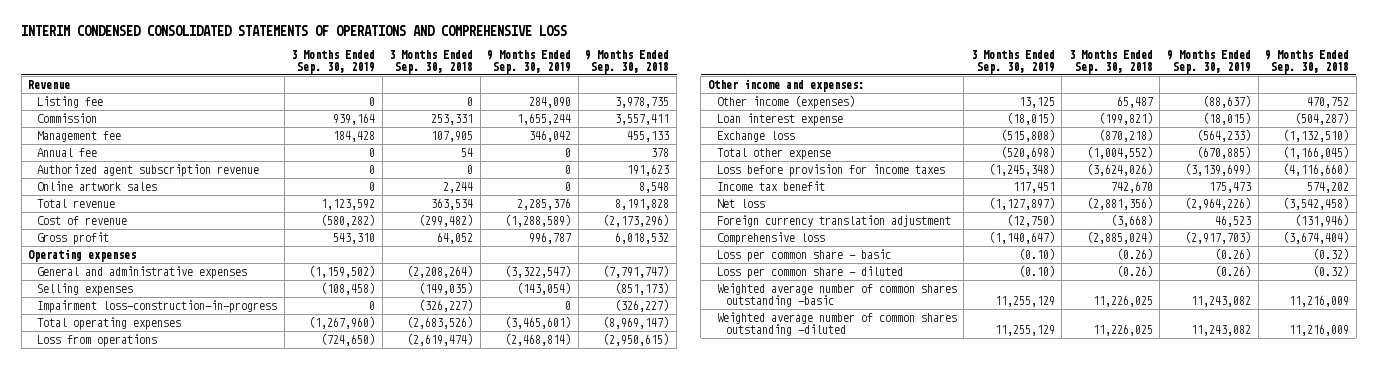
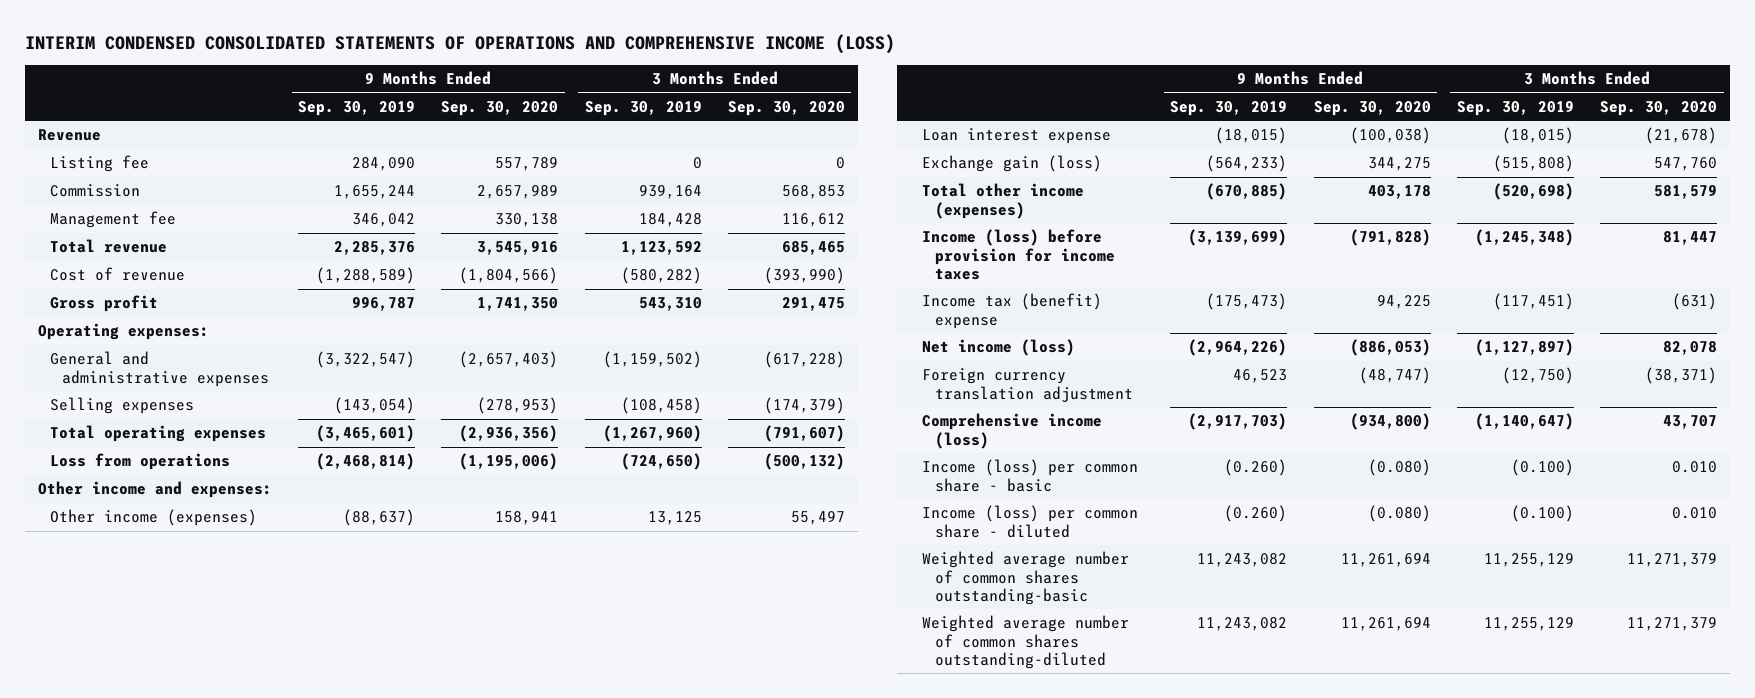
[21,25,568,37] INTERIM CONDENSED CONSOLIDATED STATEMENTS OF OPERATIONS AND COMPREHENSIVE LOSS -> [24,34,895,55] INTERIM CONDENSED CONSOLIDATED STATEMENTS OF OPERATIONS AND COMPREHENSIVE INCOME (LOSS)
[389,49,474,74] 3 Months Ended Sep. 30, 2018 -> none
[585,49,670,74] 9 Months Ended Sep. 30, 2018 -> none
none -> [441,100,559,116] Sep. 30, 2020
none -> [727,100,845,116] Sep. 30, 2020
[36,147,97,157] Annual fee -> none
[36,163,259,177] Authorized agent subscription revenue -> none
[36,180,157,191] Online artwork sales -> none
[28,248,137,262] Operating expenses -> [38,323,210,341] Operating expenses:
[36,299,277,313] Impairment loss-construction-in-progress -> none
[716,130,795,142] Exchange loss -> [922,155,1103,173] Exchange gain (loss)
[716,147,831,160] Total other expense -> [922,183,1085,219] Total other income (expenses)
[716,163,945,177] Loss before provision for income taxes -> [922,229,1115,280] Income (loss) before provision for income taxes
[716,180,825,191] Income tax benefit -> [922,293,1103,329] Income tax (benefit) expense
[1012,181,1055,193] 117,451 -> [1492,293,1574,311] (117,451)
[1209,181,1252,193] 175,473 -> [1206,293,1288,311] (175,473)
[716,198,765,208] Net loss -> [922,339,1076,357] Net income (loss)
[716,231,825,245] Comprehensive loss -> [922,413,1103,449] Comprehensive income (loss)
[716,248,891,262] Loss per common share - basic -> [922,459,1139,492] Income (loss) per common share - basic
[1018,247,1055,260] (0.10) -> [1510,459,1574,477] (0.100)
[1215,247,1252,260] (0.26) -> [1224,459,1288,477] (0.260)
[716,265,903,279] Loss per common share - diluted -> [922,505,1139,538] Income (loss) per common share - diluted
[1018,264,1055,277] (0.10) -> [1510,505,1574,523] (0.100)
[1215,264,1252,277] (0.26) -> [1224,505,1288,523] (0.260)
[716,282,957,308] Weighted average number of common shares outstanding -basic -> [922,551,1130,605] Weighted average number of common shares outstanding-basic
[716,311,957,337] Weighted average number of common shares outstanding -diluted -> [922,615,1130,669] Weighted average number of common shares outstanding-diluted

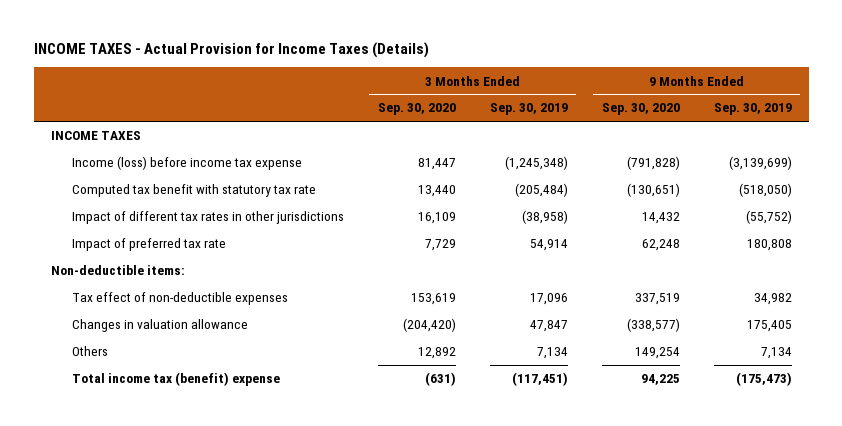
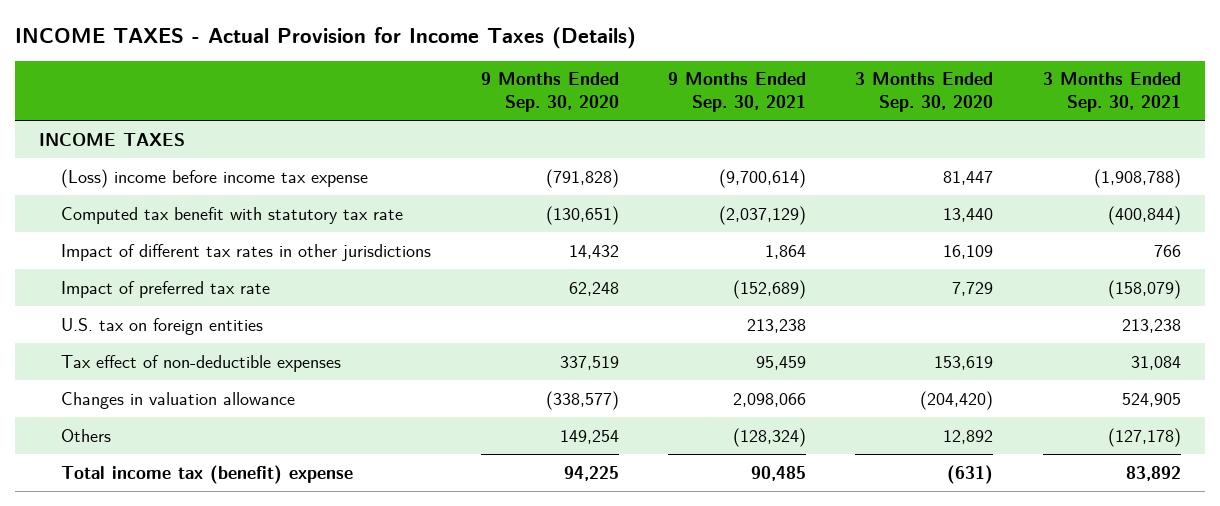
[489,103,568,116] Sep. 30, 2019 -> none
[713,103,792,116] Sep. 30, 2019 -> none
none -> [668,72,807,113] 9 Months Ended Sep. 30, 2021
none -> [1042,72,1181,113] 3 Months Ended Sep. 30, 2021
[71,156,302,171] Income (loss) before income tax expense -> [61,168,369,188] (Loss) income before income tax expense
[50,265,185,276] Non-deductible items: -> none
none -> [61,317,264,335] U.S. tax on foreign entities

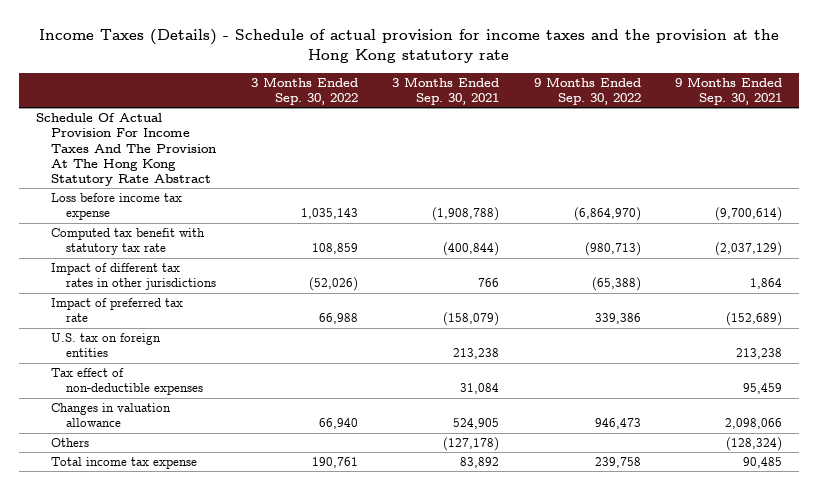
[14,26,636,49] INCOME TAXES - Actual Provision for Income Taxes (Details) -> [39,28,780,63] Income Taxes (Details) - Schedule of actual provision for income taxes and the provision at the Hong Kong statutory rate
[480,72,619,113] 9 Months Ended Sep. 30, 2020 -> none
[855,72,994,113] 3 Months Ended Sep. 30, 2020 -> none
none -> [250,77,358,106] 3 Months Ended Sep. 30, 2022
none -> [533,77,641,106] 9 Months Ended Sep. 30, 2022
[39,131,186,146] INCOME TAXES -> none
none -> [36,113,217,187] Schedule Of Actual Provision For Income Taxes And The Provision At The Hong Kong Statutory Rate Abstract
[61,168,369,188] (Loss) income before income tax expense -> [51,193,183,221] Loss before income tax expense
[61,464,354,484] Total income tax (benefit) expense -> [51,457,198,470] Total income tax expense

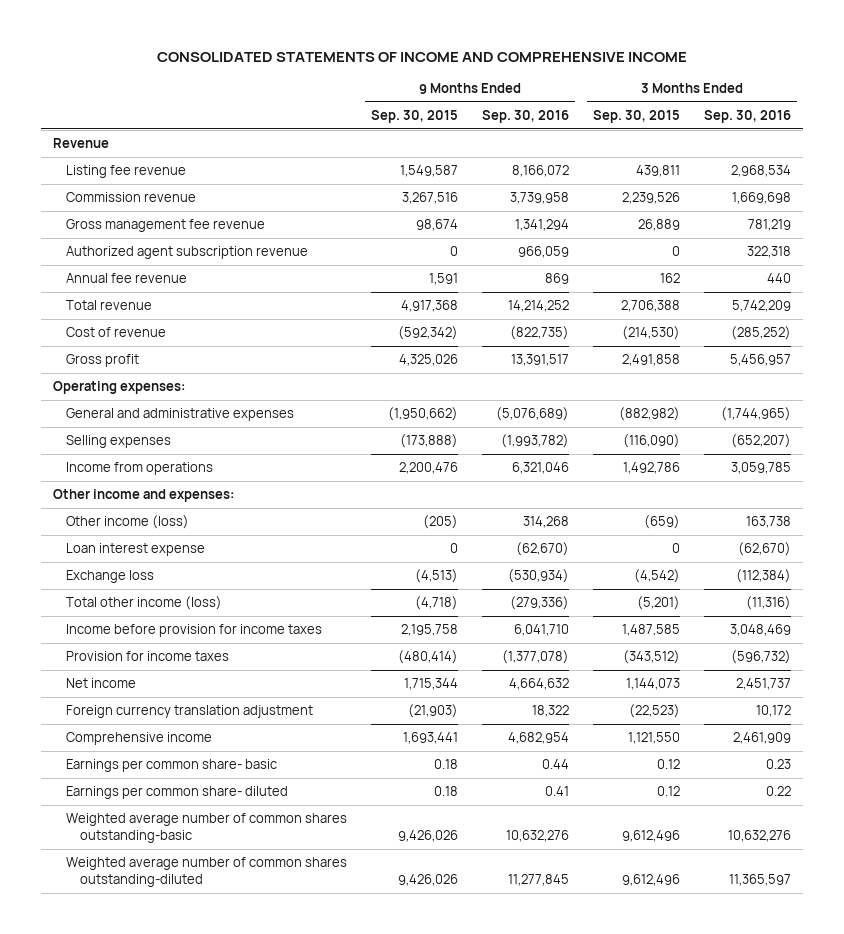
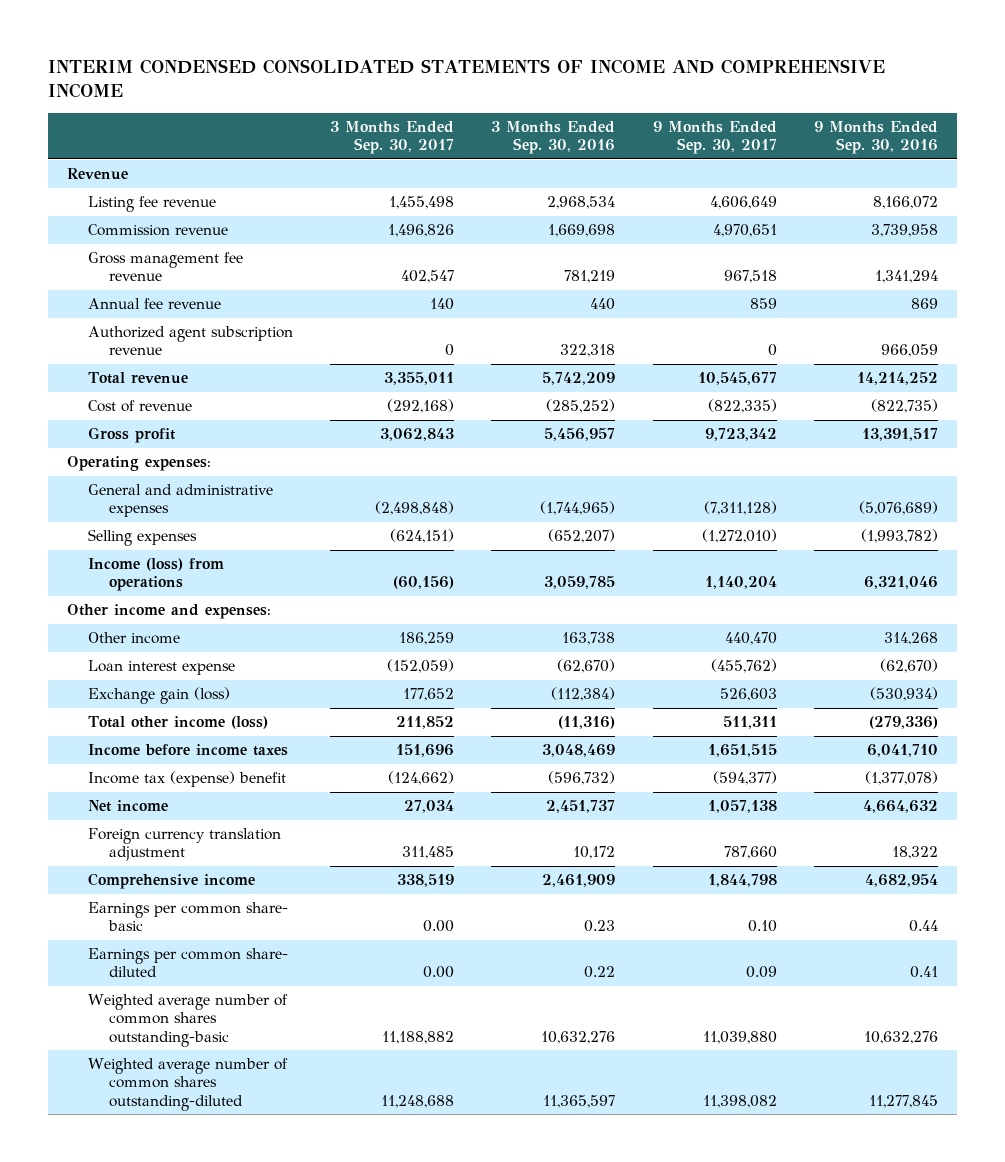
[156,51,687,62] CONSOLIDATED STATEMENTS OF INCOME AND COMPREHENSIVE INCOME -> [48,58,886,99] INTERIM CONDENSED CONSOLIDATED STATEMENTS OF INCOME AND COMPREHENSIVE INCOME
[371,110,459,124] Sep. 30, 2015 -> none
[593,110,681,124] Sep. 30, 2015 -> none
none -> [330,120,455,155] 3 Months Ended Sep. 30, 2017
none -> [652,120,777,155] 9 Months Ended Sep. 30, 2017
[66,246,309,260] Authorized agent subscription revenue -> [87,326,293,356] Authorized agent subscription revenue
[66,462,214,476] Income from operations -> [87,558,224,592] Income (loss) from operations
[66,515,190,530] Other income (loss) -> [87,632,180,645] Other income
[66,570,155,584] Exchange loss -> [87,687,230,705] Exchange gain (loss)
[66,624,323,638] Income before provision for income taxes -> [87,744,288,757] Income before income taxes
[66,651,230,662] Provision for income taxes -> [87,771,286,788] Income tax (expense) benefit

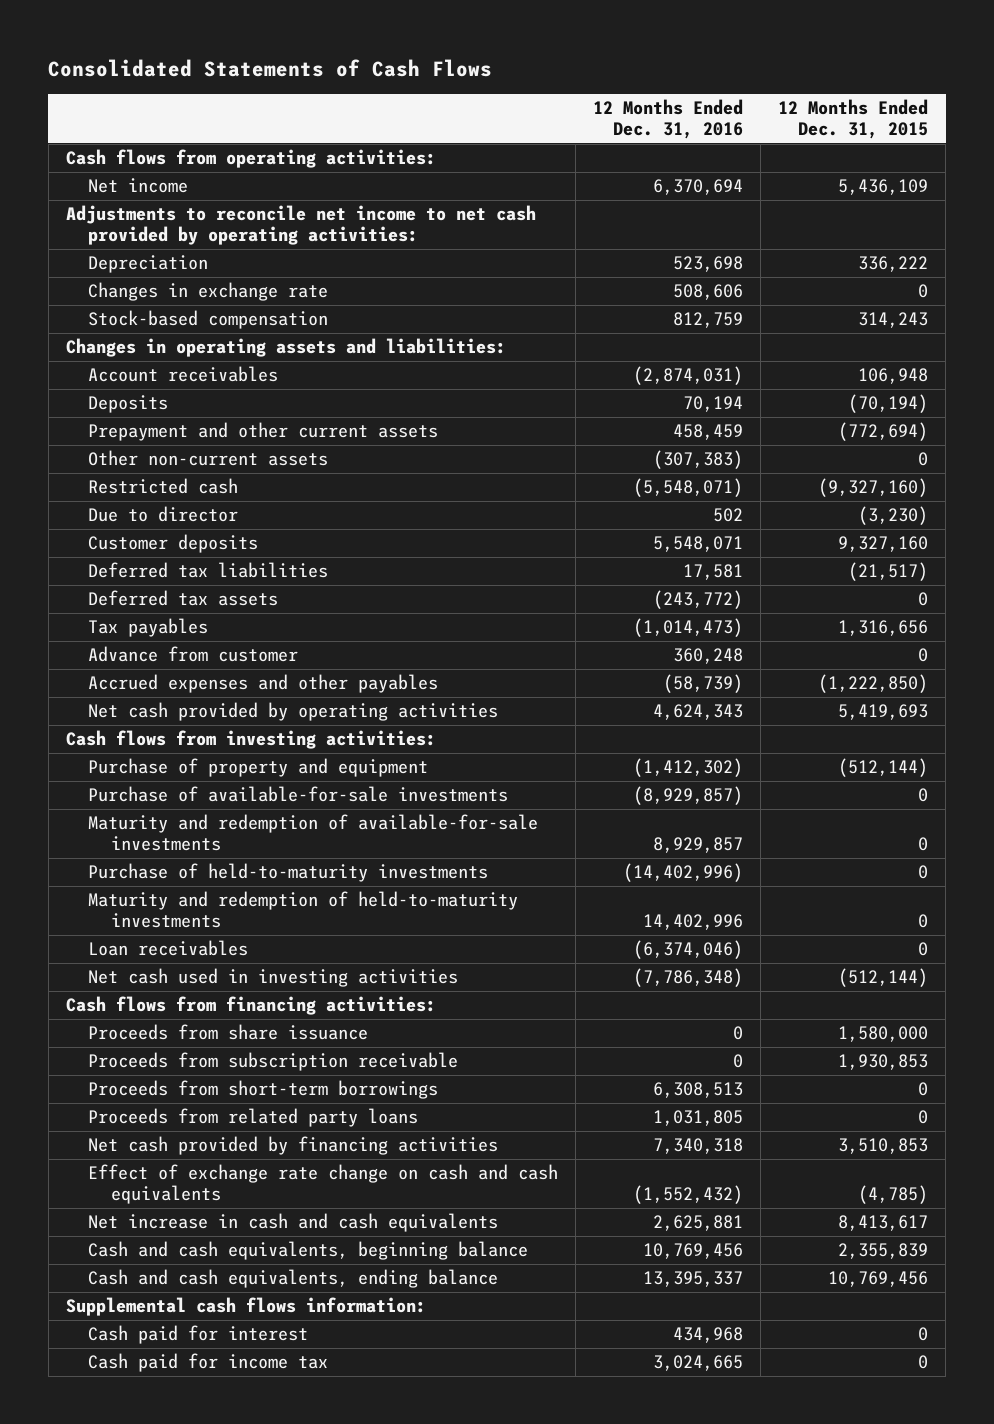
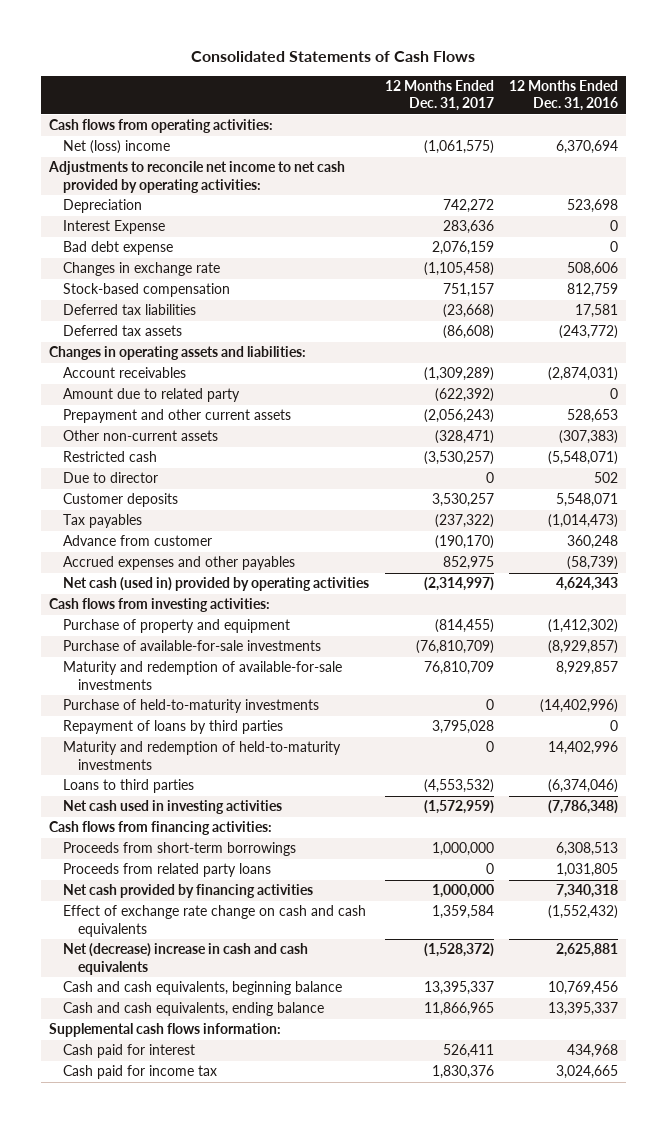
[778,98,929,139] 12 Months Ended Dec. 31, 2015 -> none
none -> [384,79,494,112] 12 Months Ended Dec. 31, 2017
[88,178,189,194] Net income -> [63,140,171,155] Net (loss) income
none -> [63,220,166,235] Interest Expense
none -> [63,241,174,256] Bad debt expense
[88,562,329,579] Deferred tax liabilities -> [63,304,197,316] Deferred tax liabilities
[88,590,279,607] Deferred tax assets -> [63,325,183,337] Deferred tax assets
[88,395,169,414] Deposits -> none
none -> [63,388,241,403] Amount due to related party
[673,424,744,441] 458,459 -> [567,409,619,424] 528,653
[88,702,499,722] Net cash provided by operating activities -> [63,577,370,592] Net cash (used in) provided by operating activities
none -> [63,720,284,735] Repayment of loans by third parties
[88,940,249,957] Loan receivables -> [63,779,195,794] Loans to third parties
[88,1024,369,1041] Proceeds from share issuance -> none
[88,1052,459,1072] Proceeds from subscription receivable -> none
[88,1213,499,1233] Net increase in cash and cash equivalents -> [63,943,309,975] Net (decrease) increase in cash and cash equivalents

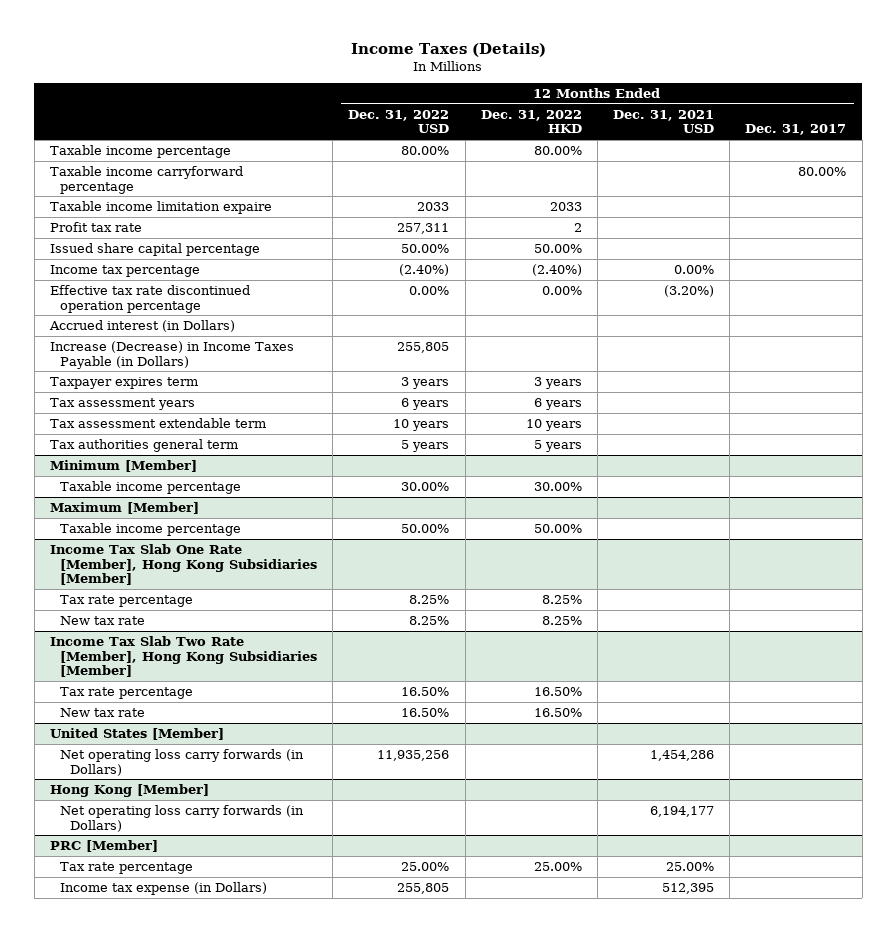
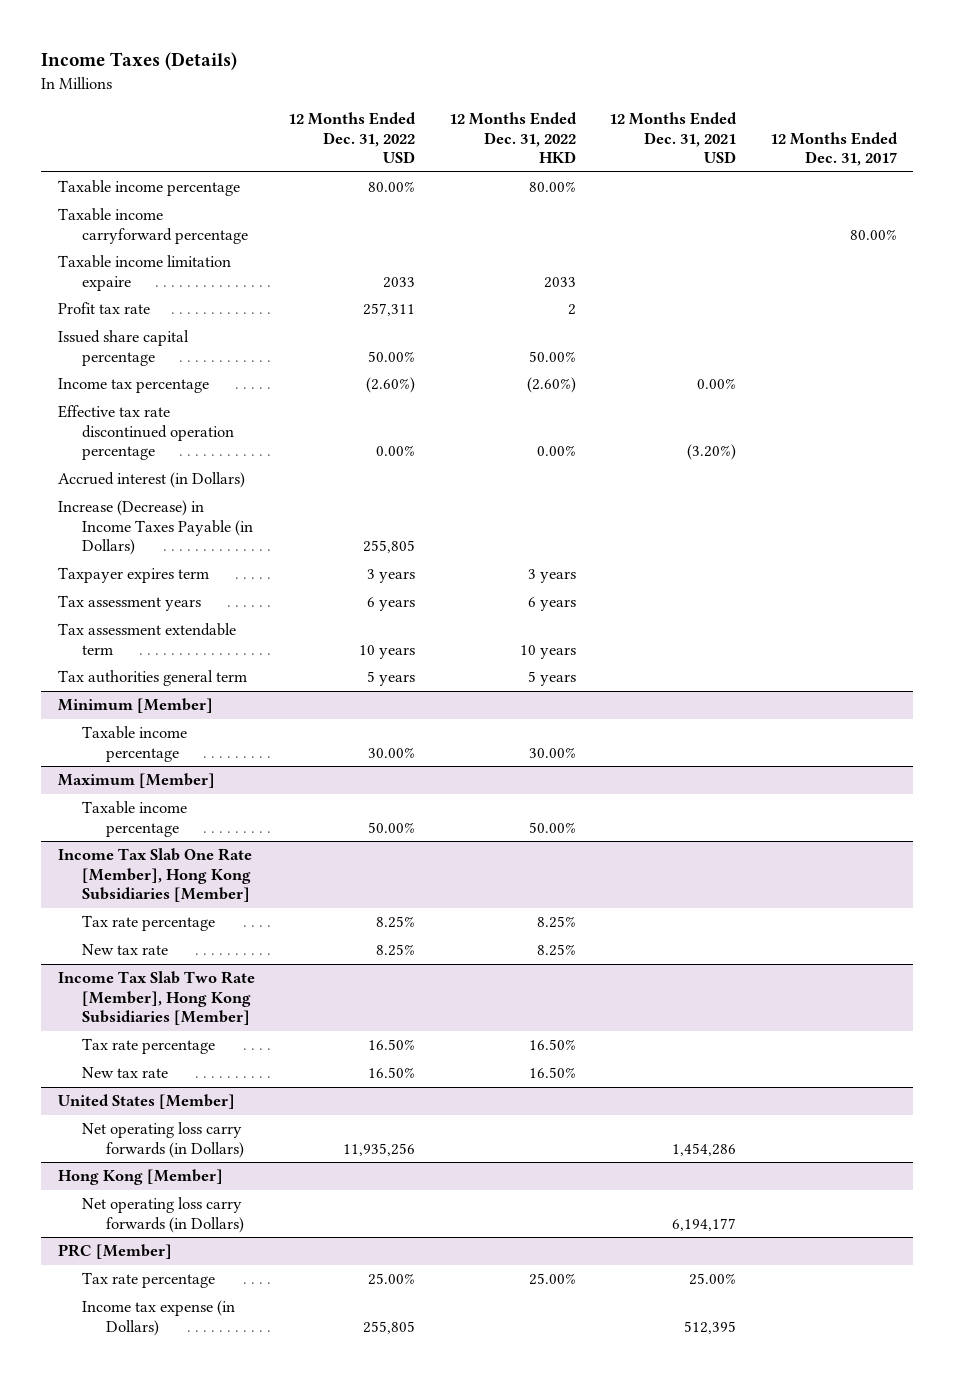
[399,263,450,276] (2.40%) -> [366,377,416,394] (2.60%)
[531,263,582,276] (2.40%) -> [526,377,576,394] (2.60%)

